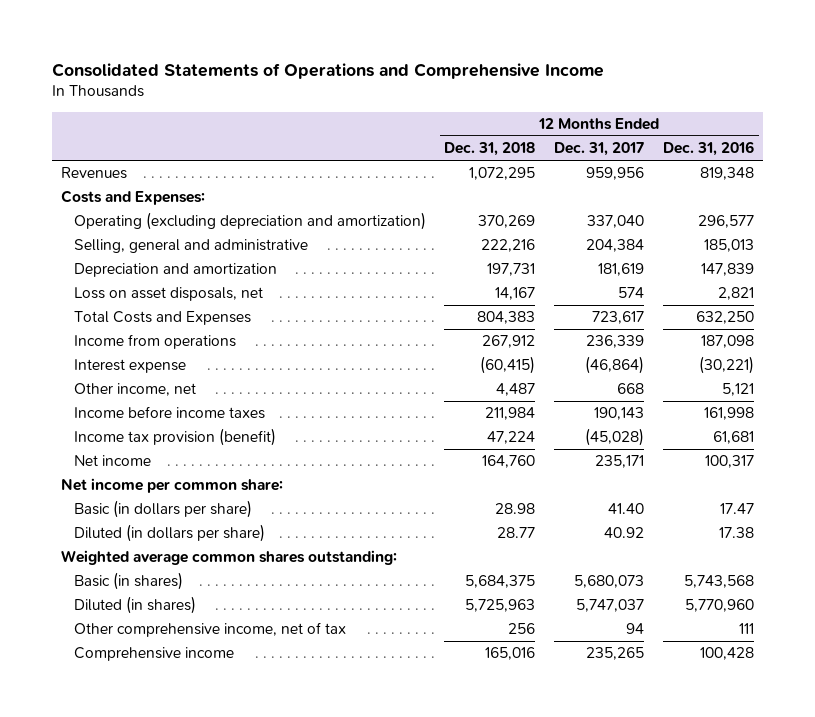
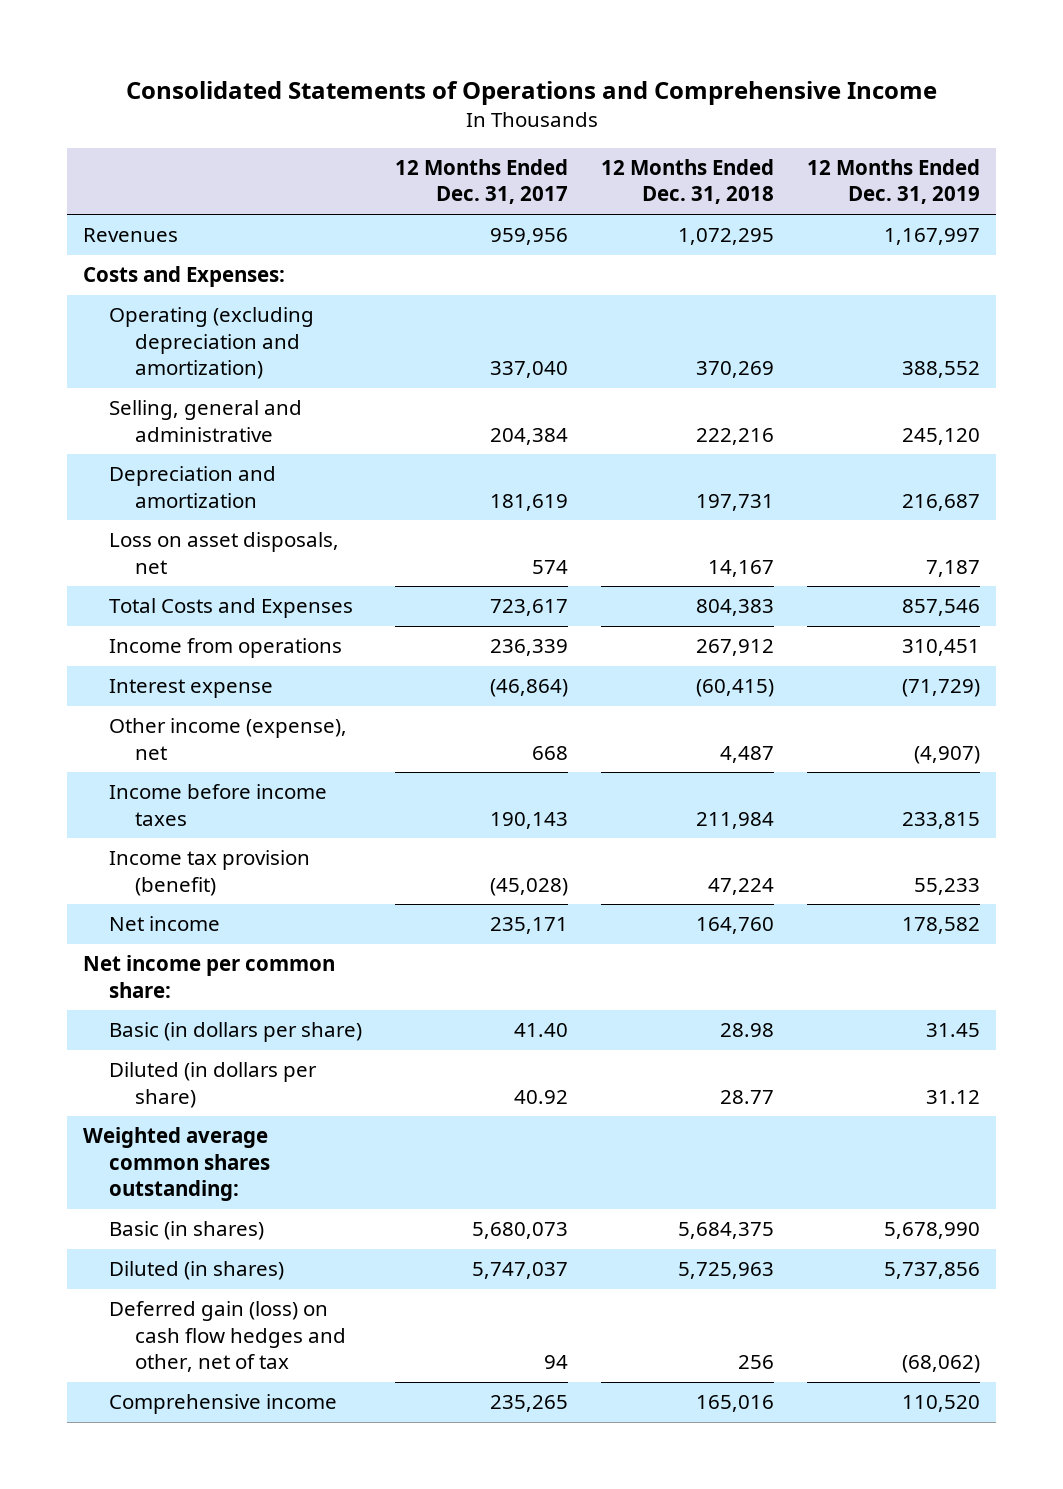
[662,141,754,157] Dec. 31, 2016 -> none
none -> [806,159,980,205] 12 Months Ended Dec. 31, 2019
[73,383,196,397] Other income, net -> [109,718,348,760] Other income (expense), net
[73,622,346,638] Other comprehensive income, net of tax -> [109,1301,347,1373] Deferred gain (loss) on cash flow hedges and other, net of tax

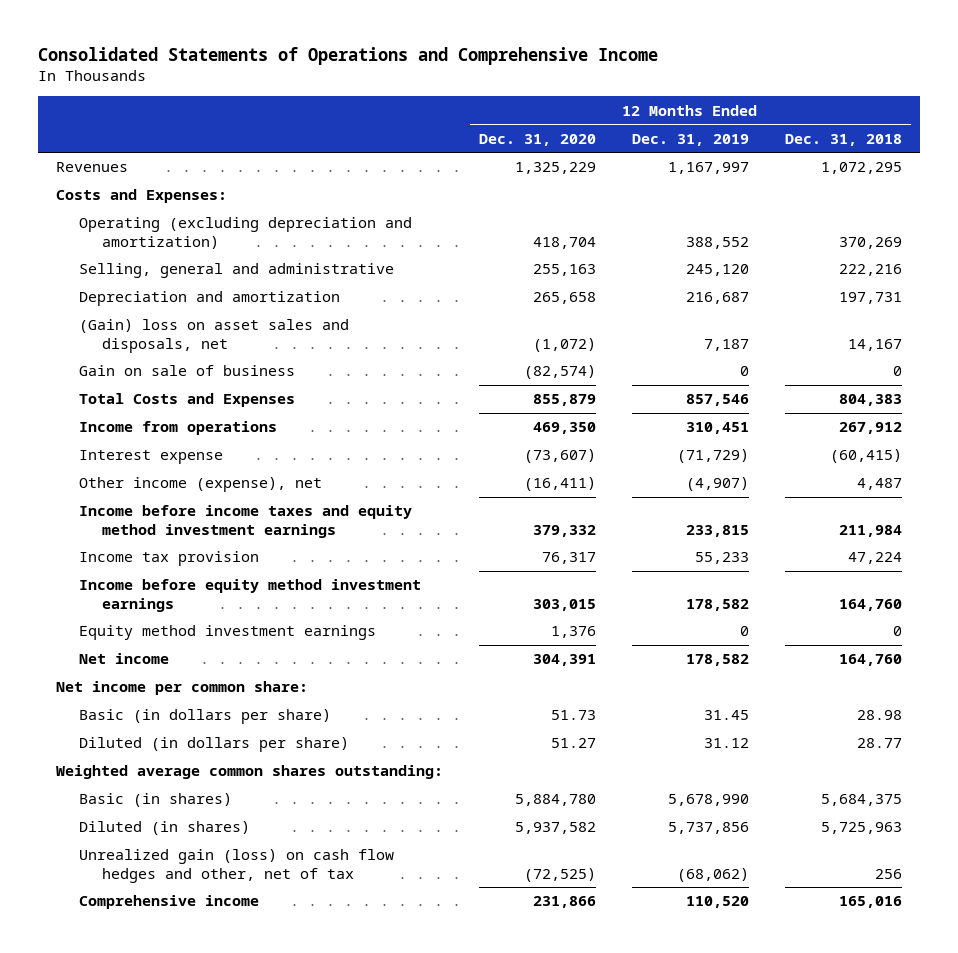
[395,159,569,205] 12 Months Ended Dec. 31, 2017 -> none
none -> [478,133,596,146] Dec. 31, 2020
[109,532,340,574] Loss on asset disposals, net -> [78,319,349,353] (Gain) loss on asset sales and disposals, net
none -> [78,365,295,377] Gain on sale of business
[109,784,328,826] Income before income taxes -> [78,505,412,538] Income before income taxes and equity method investment earnings
[109,850,311,896] Income tax provision (benefit) -> [78,551,259,567] Income tax provision
none -> [78,579,421,612] Income before equity method investment earnings
none -> [78,625,376,641] Equity method investment earnings
[109,1301,347,1373] Deferred gain (loss) on cash flow hedges and other, net of tax -> [78,849,394,883] Unrealized gain (loss) on cash flow hedges and other, net of tax

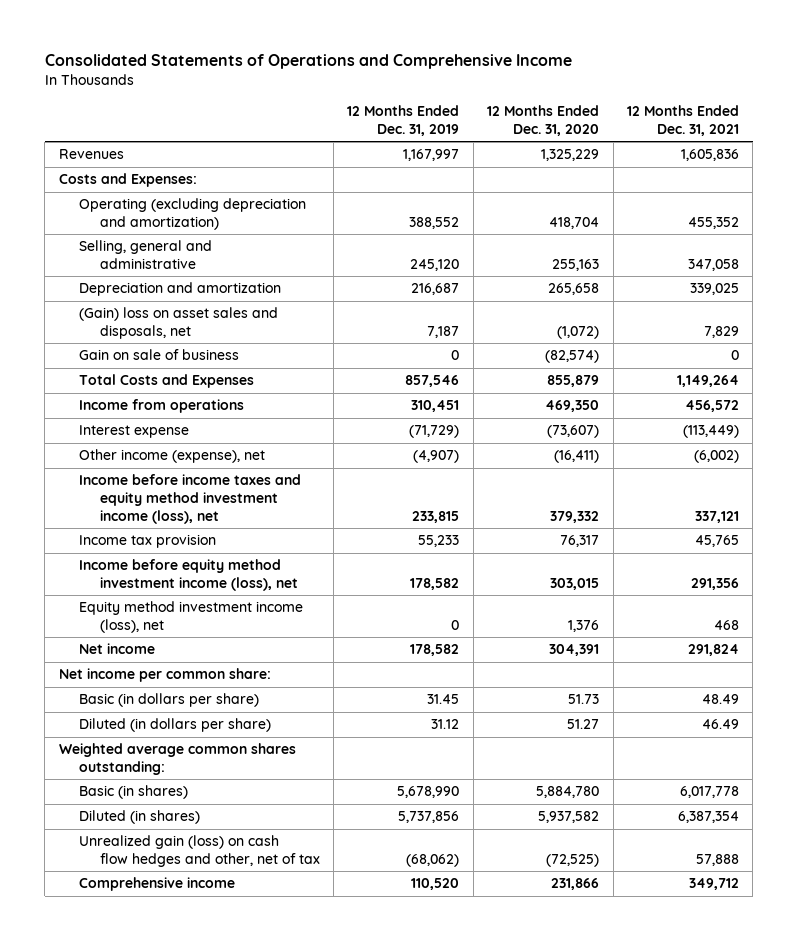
[784,133,902,146] Dec. 31, 2018 -> none
none -> [627,105,740,136] 12 Months Ended Dec. 31, 2021
[78,505,412,538] Income before income taxes and equity method investment earnings -> [79,474,302,524] Income before income taxes and equity method investment income (loss), net
[78,579,421,612] Income before equity method investment earnings -> [79,559,298,592] Income before equity method investment income (loss), net
[78,625,376,641] Equity method investment earnings -> [79,601,304,634] Equity method investment income (loss), net

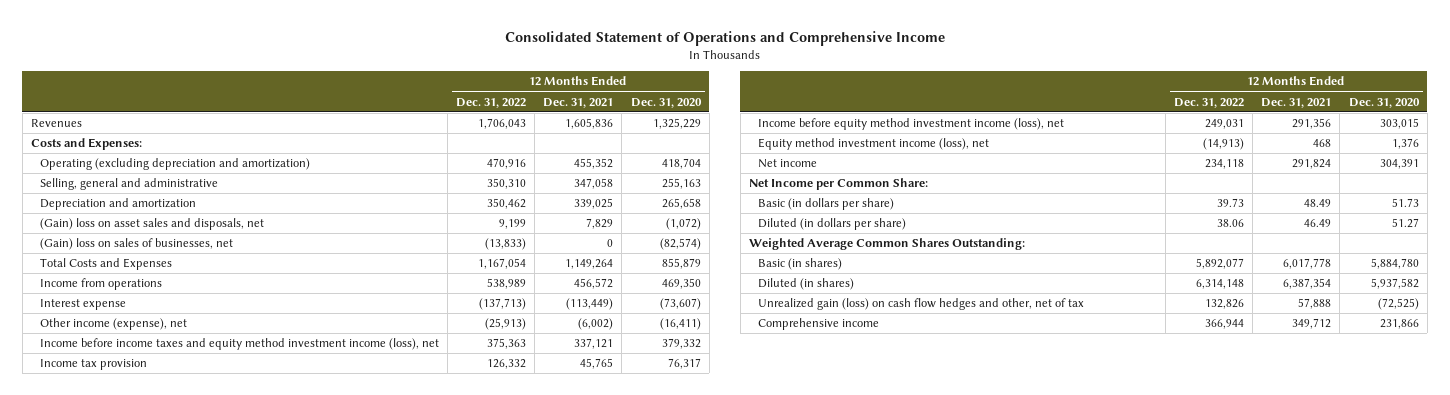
[44,54,572,70] Consolidated Statements of Operations and Comprehensive Income -> [504,30,945,46] Consolidated Statement of Operations and Comprehensive Income
[347,105,460,136] 12 Months Ended Dec. 31, 2019 -> none
none -> [456,97,527,108] Dec. 31, 2022
[79,349,240,361] Gain on sale of business -> [40,238,234,251] (Gain) loss on sales of businesses, net
[58,668,271,683] Net income per common share: -> [748,178,928,191] Net Income per Common Share:
[58,743,296,776] Weighted average common shares outstanding: -> [748,238,1025,251] Weighted Average Common Shares Outstanding:

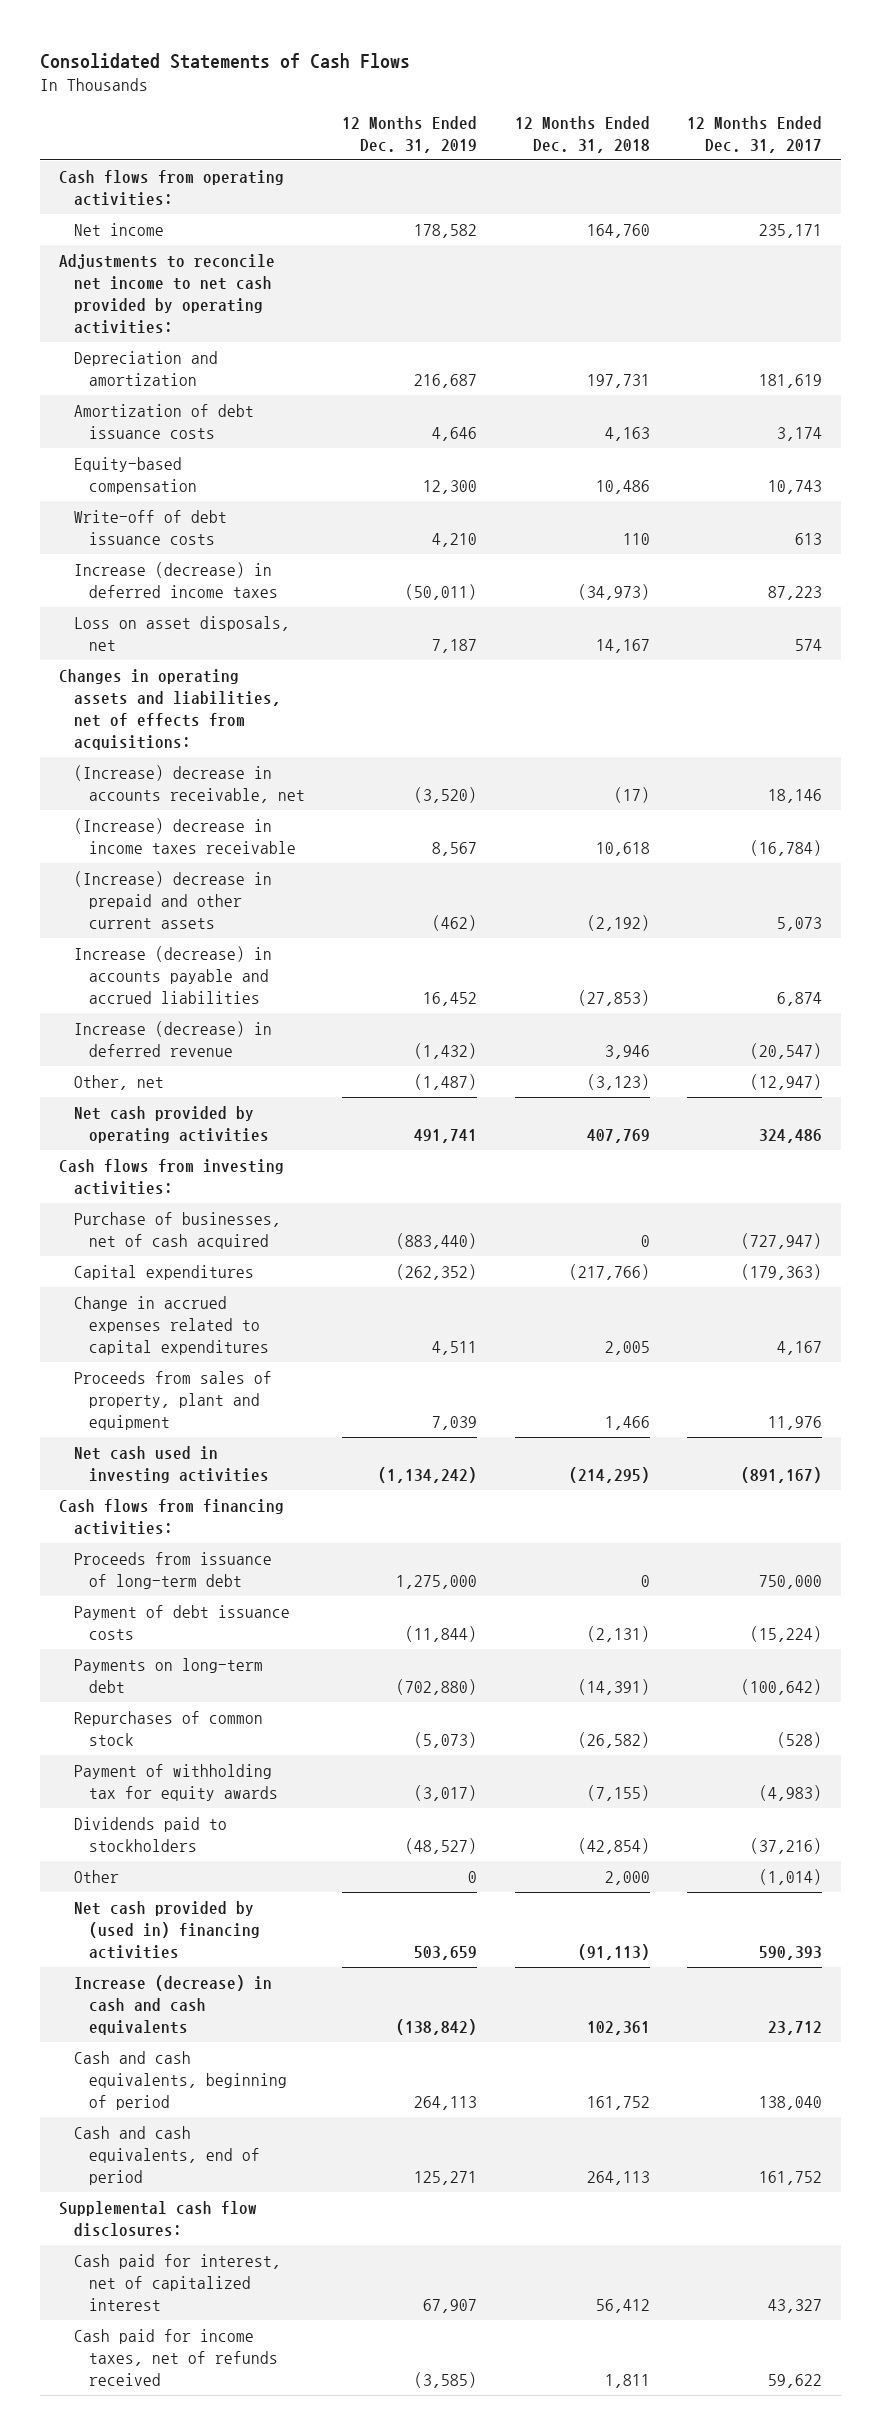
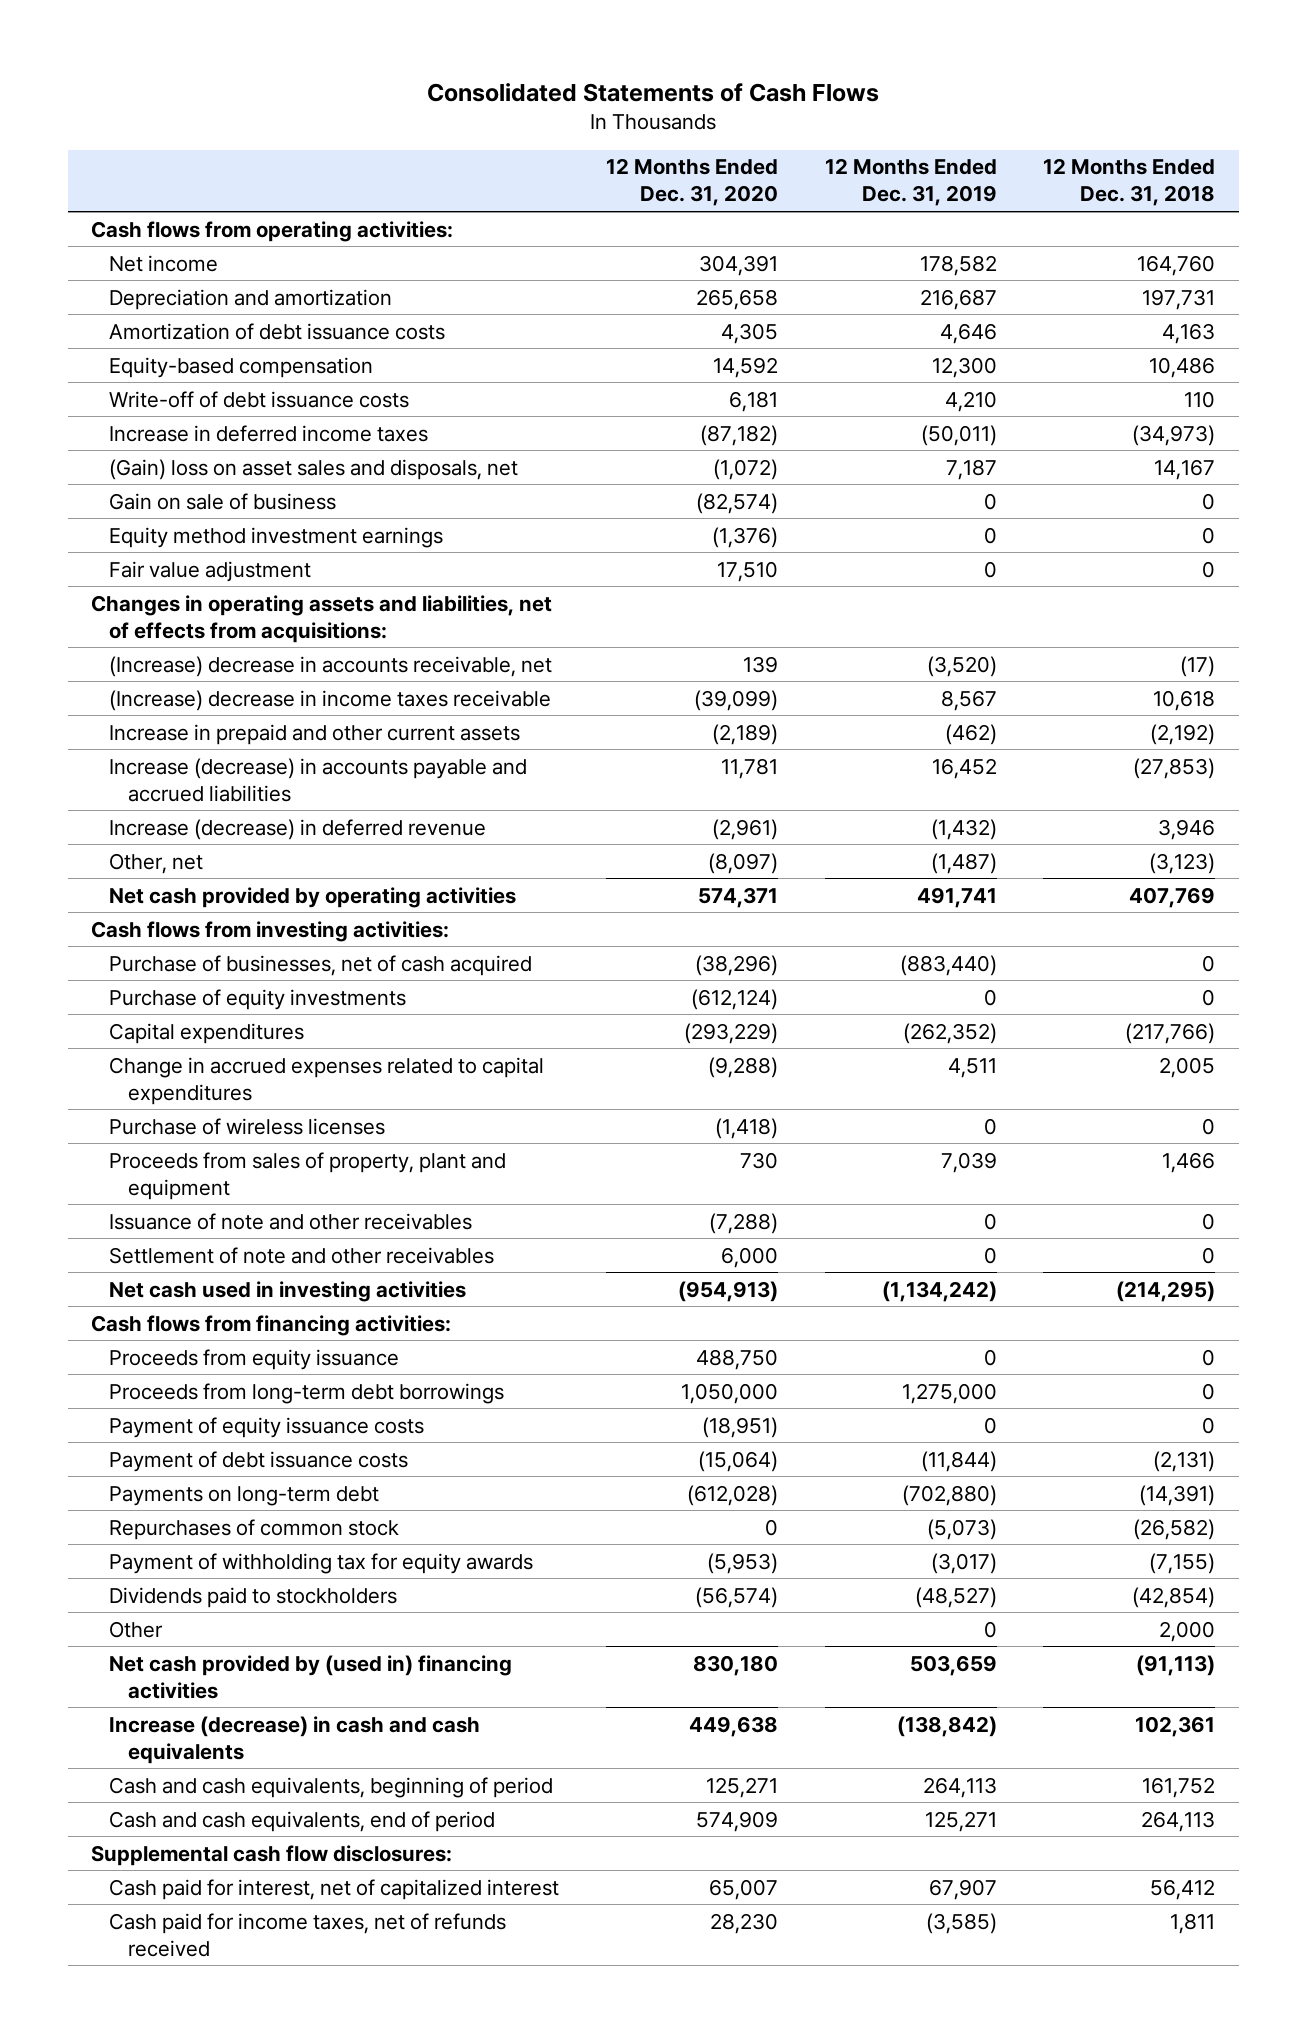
[687,115,823,153] 12 Months Ended Dec. 31, 2017 -> none
none -> [606,158,779,207] 12 Months Ended Dec. 31, 2020
[59,253,276,334] Adjustments to reconcile net income to net cash provided by operating activities: -> none
[73,561,278,598] Increase (decrease) in deferred income taxes -> [109,424,429,442] Increase in deferred income taxes
[73,615,290,651] Loss on asset disposals, net -> [109,458,519,480] (Gain) loss on asset sales and disposals, net
none -> [109,492,337,510] Gain on sale of business
none -> [109,526,444,548] Equity method investment earnings
none -> [109,560,312,582] Fair value adjustment
[73,870,272,929] (Increase) decrease in prepaid and other current assets -> [109,723,521,745] Increase in prepaid and other current assets
none -> [109,988,407,1010] Purchase of equity investments
none -> [109,1117,386,1135] Purchase of wireless licenses
none -> [109,1212,473,1230] Issuance of note and other receivables
none -> [109,1246,495,1264] Settlement of note and other receivables
none -> [109,1348,400,1370] Proceeds from equity issuance
[73,1551,272,1589] Proceeds from issuance of long-term debt -> [109,1382,505,1404] Proceeds from long-term debt borrowings
none -> [109,1416,425,1438] Payment of equity issuance costs

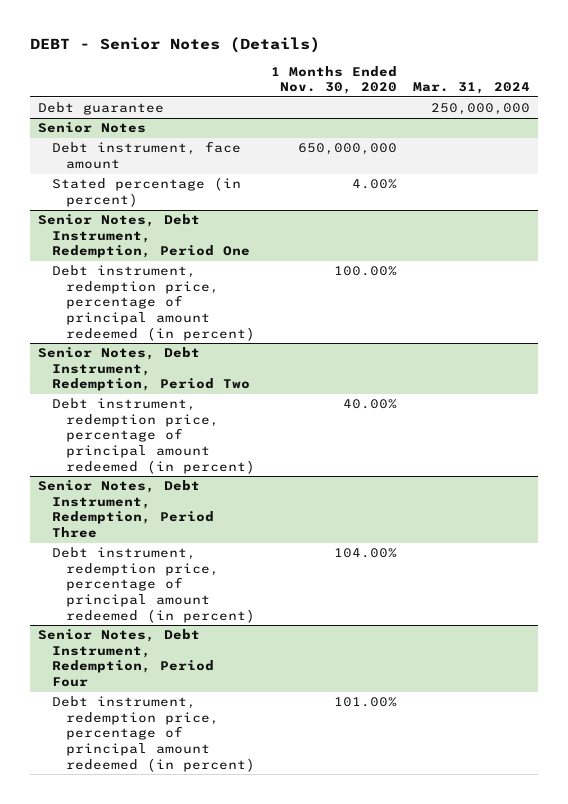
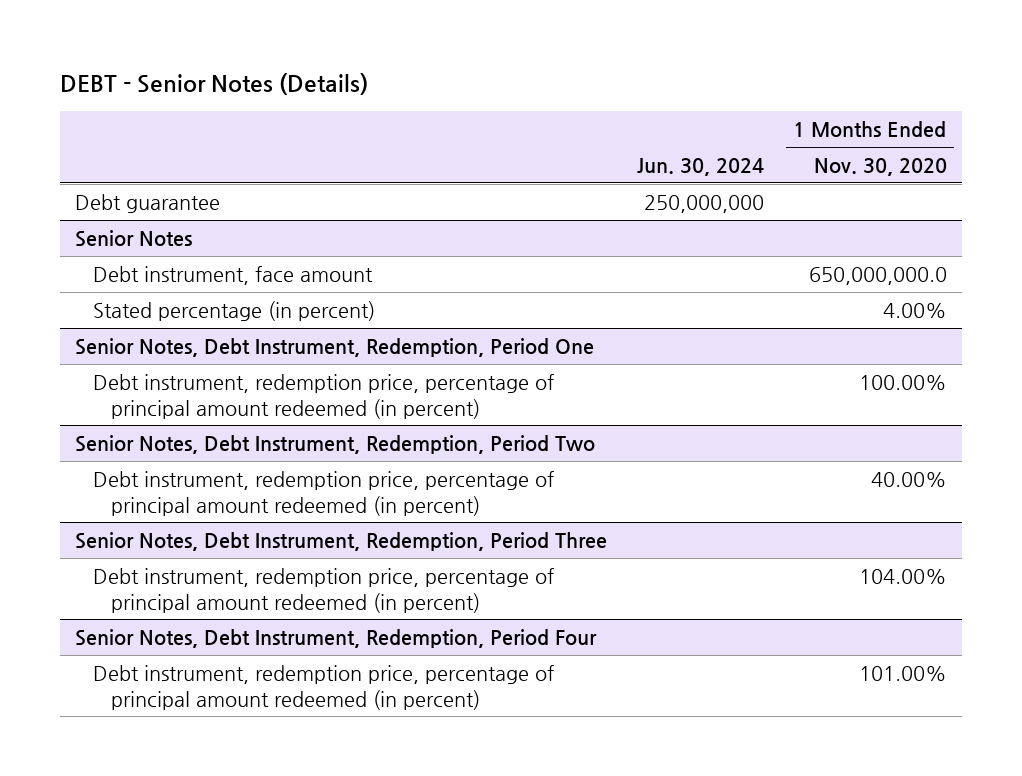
[413,82,531,95] Mar. 31, 2024 -> none
none -> [637,157,765,176] Jun. 30, 2024
[298,143,398,156] 650,000,000 -> [808,266,947,285] 650,000,000.0

